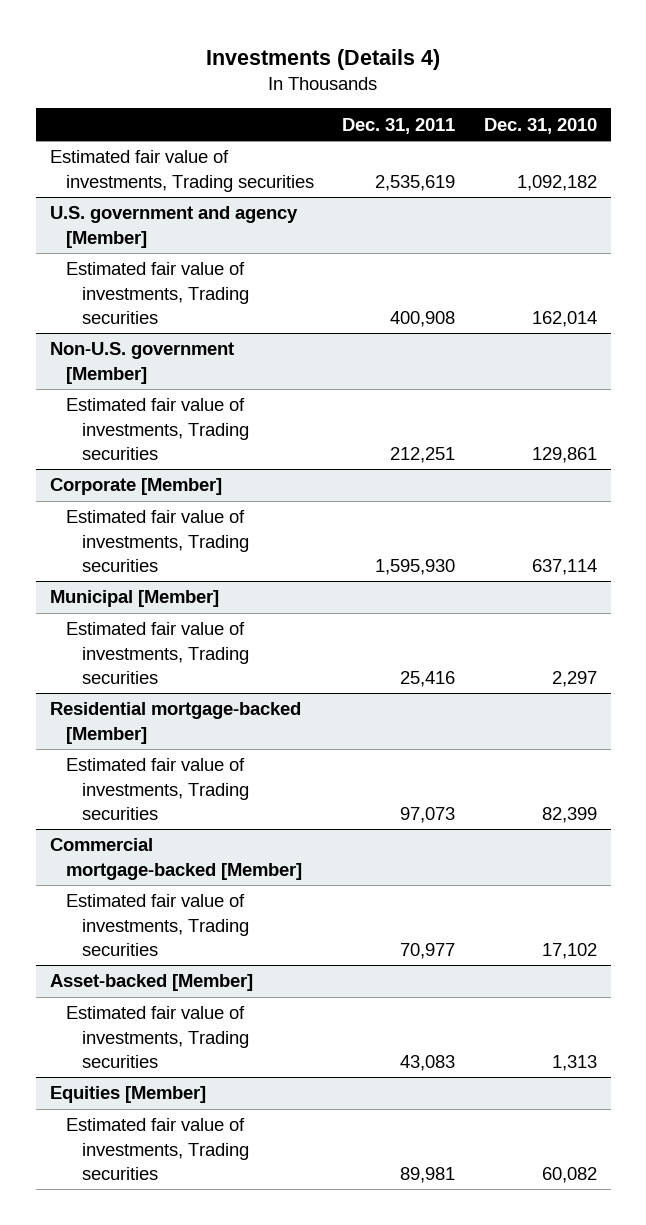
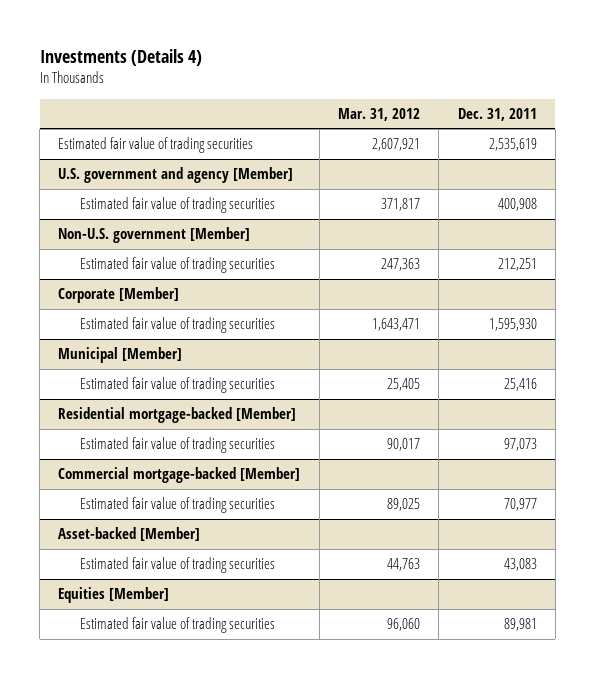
[483,117,597,134] Dec. 31, 2010 -> none
none -> [337,107,420,121] Mar. 31, 2012
[49,150,314,192] Estimated fair value of investments, Trading securities -> [58,137,254,154] Estimated fair value of trading securities
[65,262,250,324] Estimated fair value of investments, Trading securities -> [79,197,275,214] Estimated fair value of trading securities
[65,398,250,460] Estimated fair value of investments, Trading securities -> [79,257,275,274] Estimated fair value of trading securities
[65,510,250,572] Estimated fair value of investments, Trading securities -> [79,317,275,334] Estimated fair value of trading securities
[65,622,250,684] Estimated fair value of investments, Trading securities -> [79,377,275,394] Estimated fair value of trading securities
[65,758,250,820] Estimated fair value of investments, Trading securities -> [79,437,275,454] Estimated fair value of trading securities
[65,894,250,956] Estimated fair value of investments, Trading securities -> [79,497,275,514] Estimated fair value of trading securities
[65,1006,250,1068] Estimated fair value of investments, Trading securities -> [79,557,275,574] Estimated fair value of trading securities
[65,1118,250,1180] Estimated fair value of investments, Trading securities -> [79,617,275,634] Estimated fair value of trading securities

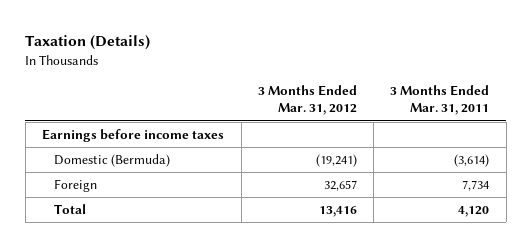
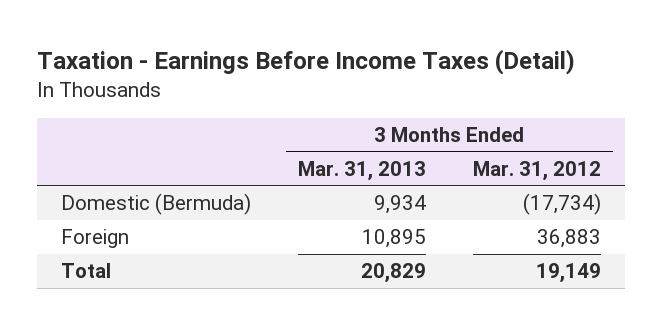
[25,35,151,51] Taxation (Details) -> [37,49,576,76] Taxation - Earnings Before Income Taxes (Detail)
[390,85,490,116] 3 Months Ended Mar. 31, 2011 -> none
none -> [297,160,426,181] Mar. 31, 2013
[42,129,225,143] Earnings before income taxes -> none
[315,154,357,168] (19,241) -> [523,193,602,216] (17,734)
[323,180,357,192] 32,657 -> [537,229,602,249] 36,883
[318,206,357,218] 13,416 -> [536,263,602,284] 19,149

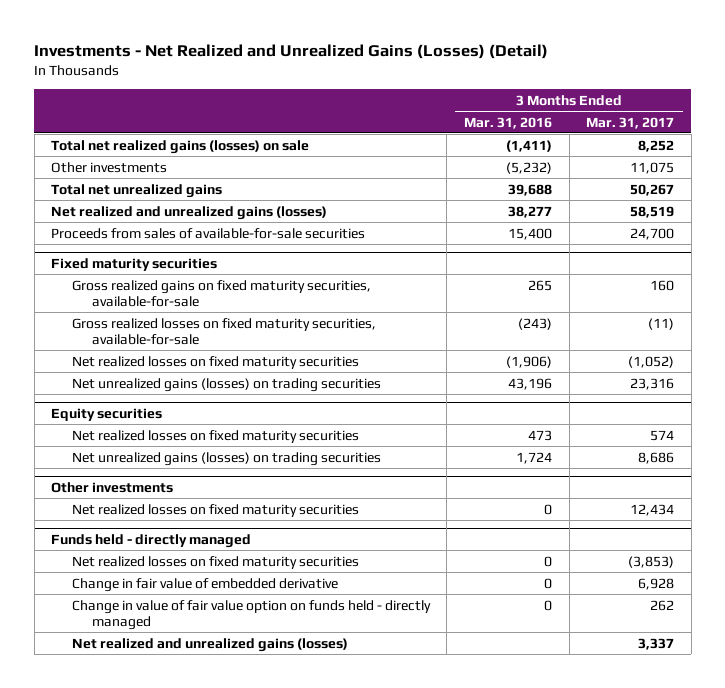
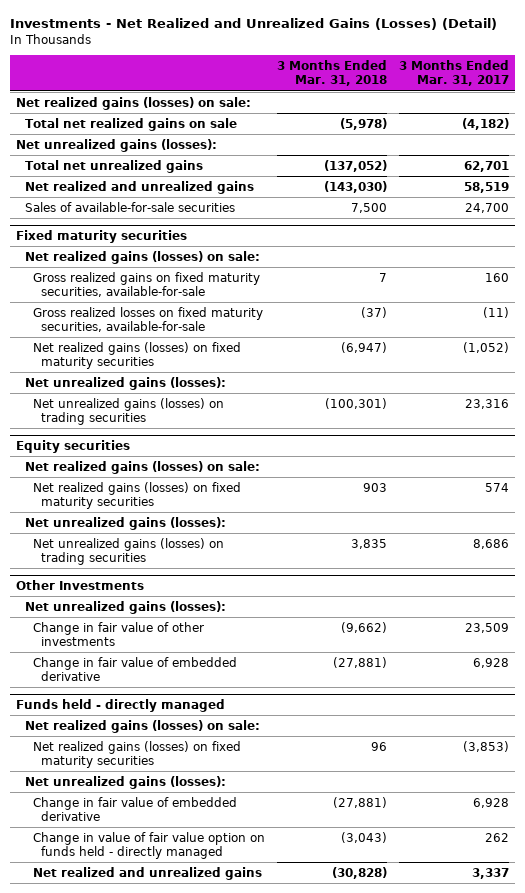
[463,116,552,129] Mar. 31, 2016 -> none
none -> [276,59,387,87] 3 Months Ended Mar. 31, 2018
[51,161,168,173] Other investments -> none
none -> [16,96,252,110] Net realized gains (losses) on sale:
[51,139,310,154] Total net realized gains (losses) on sale -> [24,117,237,131] Total net realized gains on sale
[638,139,675,152] 8,252 -> [461,117,509,130] (4,182)
none -> [16,138,218,152] Net unrealized gains (losses):
[630,183,675,196] 50,267 -> [463,160,509,172] 62,701
[51,205,328,220] Net realized and unrealized gains (losses) -> [24,180,254,194] Net realized and unrealized gains
[51,227,366,239] Proceeds from sales of available-for-sale securities -> [24,201,235,212] Sales of available-for-sale securities
none -> [24,250,260,264] Net realized gains (losses) on sale:
[71,355,359,369] Net realized losses on fixed maturity securities -> [32,341,241,370] Net realized gains (losses) on fixed maturity securities
none -> [24,376,226,390] Net unrealized gains (losses):
none -> [24,460,260,474] Net realized gains (losses) on sale:
[71,429,359,443] Net realized losses on fixed maturity securities -> [32,481,241,510] Net realized gains (losses) on fixed maturity securities
none -> [24,516,226,530] Net unrealized gains (losses):
[71,503,359,517] Net realized losses on fixed maturity securities -> none
[51,481,174,493] Other investments -> [16,579,145,590] Other Investments
none -> [24,600,226,614] Net unrealized gains (losses):
none -> [32,621,204,647] Change in fair value of other investments
none -> [32,656,237,682] Change in fair value of embedded derivative
none -> [24,719,260,733] Net realized gains (losses) on sale:
[71,555,359,569] Net realized losses on fixed maturity securities -> [32,740,241,769] Net realized gains (losses) on fixed maturity securities
none -> [24,775,226,789] Net unrealized gains (losses):
[71,637,348,652] Net realized and unrealized gains (losses) -> [32,866,262,880] Net realized and unrealized gains

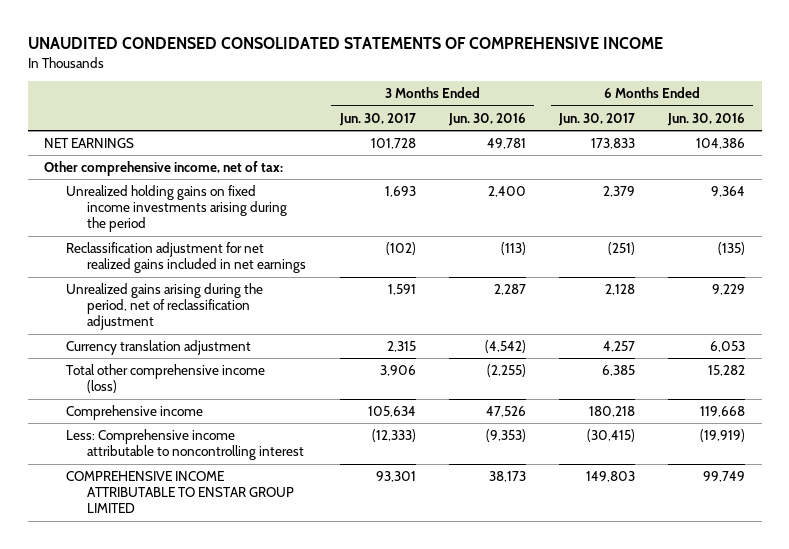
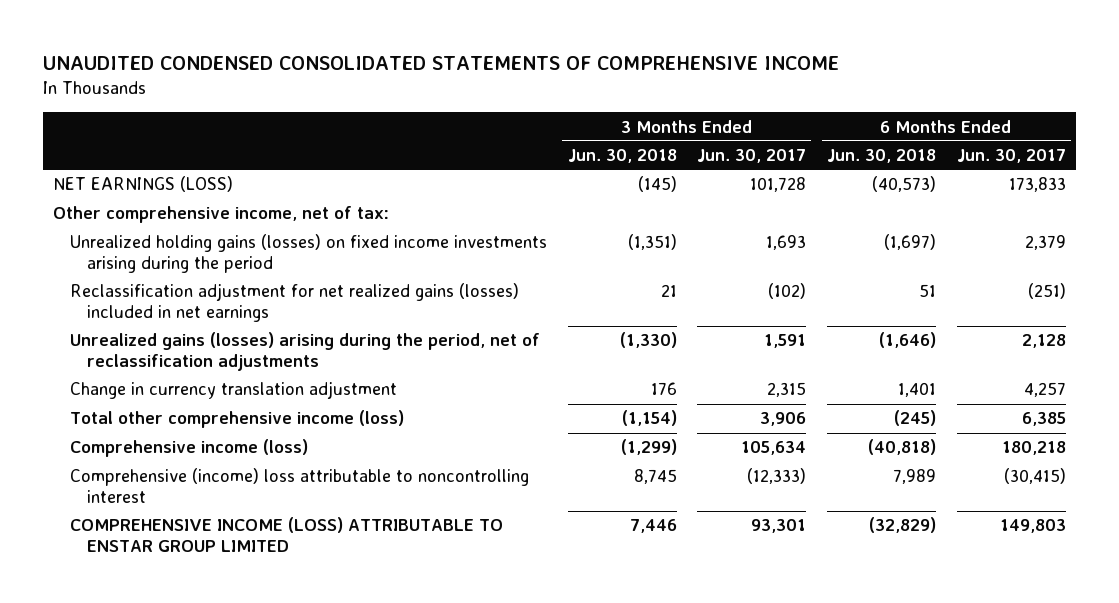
[447,112,526,126] Jun. 30, 2016 -> none
[667,112,746,126] Jun. 30, 2016 -> none
none -> [567,149,677,164] Jun. 30, 2018
none -> [826,149,936,164] Jun. 30, 2018
[44,138,135,149] NET EARNINGS -> [52,176,233,193] NET EARNINGS (LOSS)
[65,185,288,233] Unrealized holding gains on fixed income investments arising during the period -> [69,234,547,274] Unrealized holding gains (losses) on fixed income investments arising during the period
[65,242,307,274] Reclassification adjustment for net realized gains included in net earnings -> [69,283,519,323] Reclassification adjustment for net realized gains (losses) included in net earnings
[65,283,263,331] Unrealized gains arising during the period, net of reclassification adjustment -> [69,332,540,372] Unrealized gains (losses) arising during the period, net of reclassification adjustments
[65,340,251,356] Currency translation adjustment -> [69,381,397,400] Change in currency translation adjustment
[65,405,203,421] Comprehensive income -> [69,439,308,458] Comprehensive income (loss)
[65,429,305,461] Less: Comprehensive income attributable to noncontrolling interest -> [69,468,529,504] Comprehensive (income) loss attributable to noncontrolling interest
[65,471,295,514] COMPREHENSIVE INCOME ATTRIBUTABLE TO ENSTAR GROUP LIMITED -> [69,517,503,553] COMPREHENSIVE INCOME (LOSS) ATTRIBUTABLE TO ENSTAR GROUP LIMITED

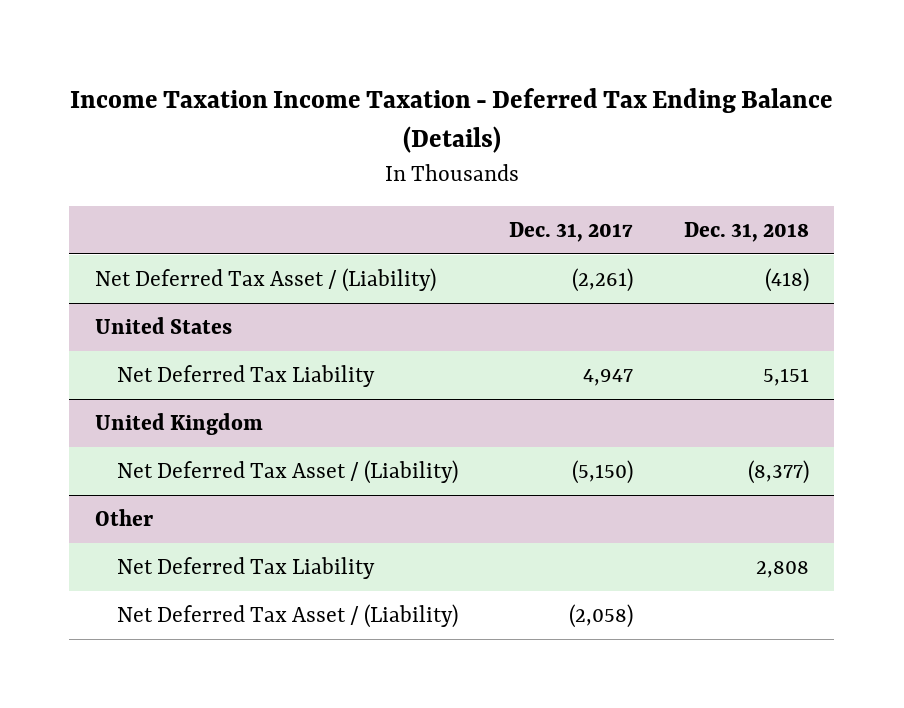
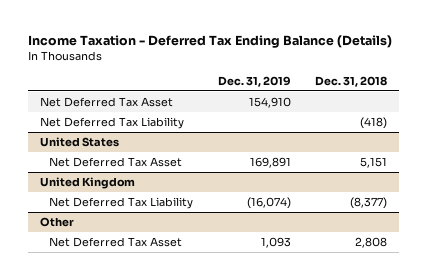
[69,88,833,154] Income Taxation Income Taxation - Deferred Tax Ending Balance (Details) -> [27,34,392,48] Income Taxation - Deferred Tax Ending Balance (Details)
[508,222,633,243] Dec. 31, 2017 -> none
none -> [217,75,291,87] Dec. 31, 2019
none -> [40,96,174,107] Net Deferred Tax Asset
[94,267,436,292] Net Deferred Tax Asset / (Liability) -> [40,116,185,129] Net Deferred Tax Liability
[116,364,375,387] Net Deferred Tax Liability -> [49,156,183,167] Net Deferred Tax Asset
[116,459,458,484] Net Deferred Tax Asset / (Liability) -> [49,196,194,209] Net Deferred Tax Liability
[116,603,458,628] Net Deferred Tax Asset / (Liability) -> none
[116,556,375,579] Net Deferred Tax Liability -> [49,236,183,247] Net Deferred Tax Asset

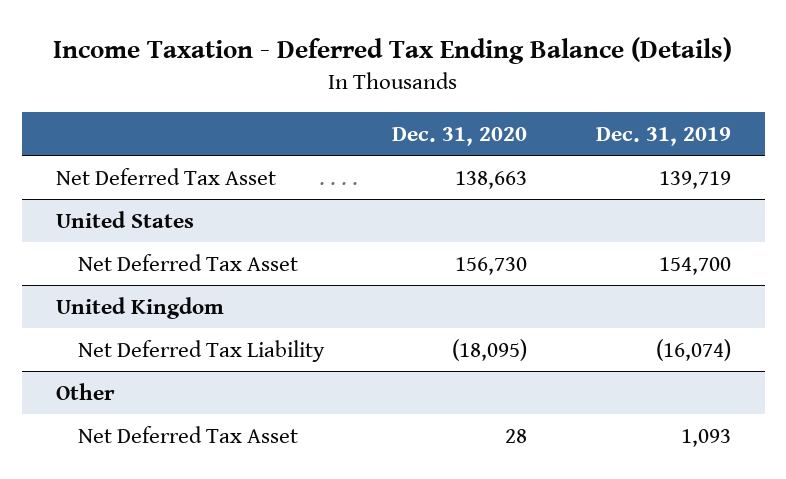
[314,75,387,87] Dec. 31, 2018 -> none
none -> [392,126,528,146] Dec. 31, 2020
[40,116,185,129] Net Deferred Tax Liability -> none
[248,96,291,108] 154,910 -> [658,170,731,189] 139,719
[249,156,291,168] 169,891 -> [658,256,731,275] 154,700

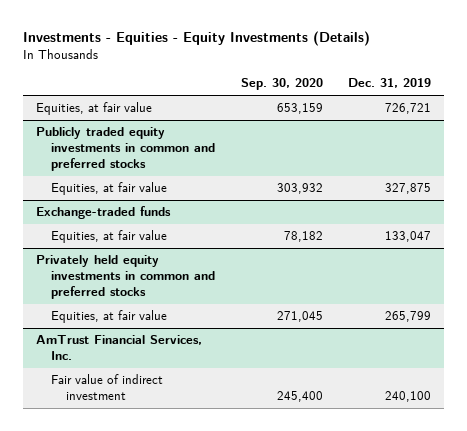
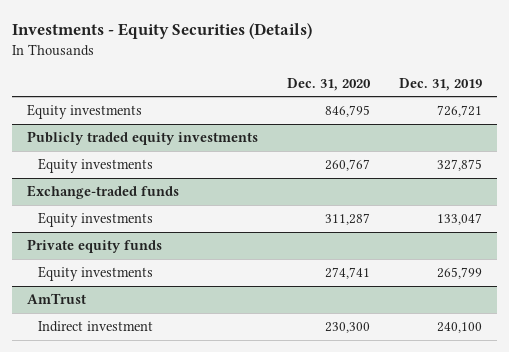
[22,30,370,46] Investments - Equities - Equity Investments (Details) -> [11,22,312,39] Investments - Equity Securities (Details)
[240,78,323,91] Sep. 30, 2020 -> none
none -> [286,77,371,91] Dec. 31, 2020
[35,102,152,116] Equities, at fair value -> [26,104,142,120] Equity investments
[35,127,215,172] Publicly traded equity investments in common and preferred stocks -> [26,131,258,146] Publicly traded equity investments
[50,182,167,196] Equities, at fair value -> [37,158,153,174] Equity investments
[50,230,167,244] Equities, at fair value -> [37,212,153,228] Equity investments
[35,255,215,300] Privately held equity investments in common and preferred stocks -> [26,239,162,254] Private equity funds
[50,310,167,324] Equities, at fair value -> [37,266,153,282] Equity investments
[35,335,202,361] AmTrust Financial Services, Inc. -> [26,293,86,305] AmTrust
[50,374,163,401] Fair value of indirect investment -> [37,321,153,333] Indirect investment

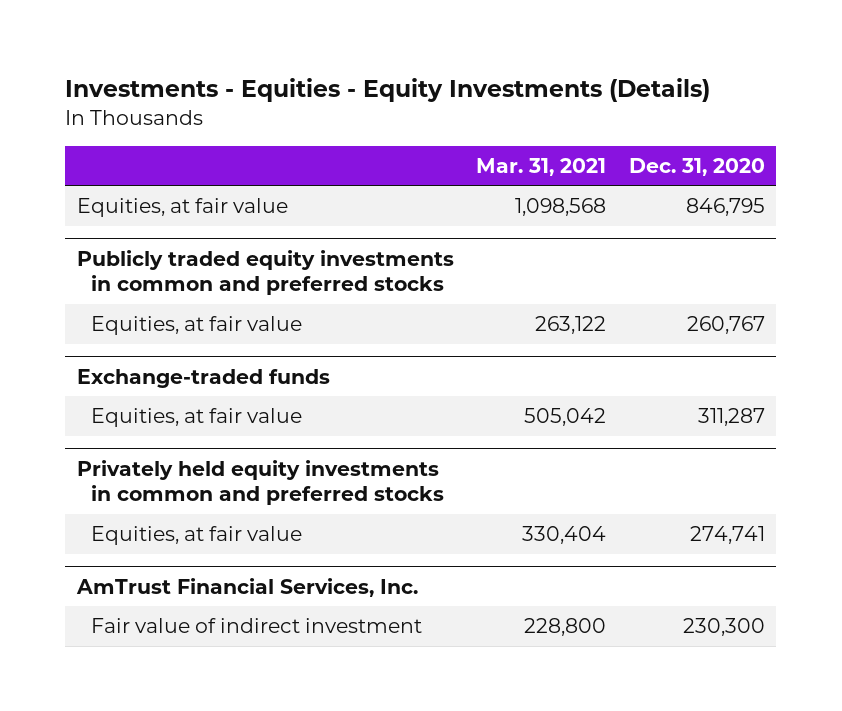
[11,22,312,39] Investments - Equity Securities (Details) -> [65,78,711,103] Investments - Equities - Equity Investments (Details)
[399,77,483,91] Dec. 31, 2019 -> none
none -> [476,157,607,176] Mar. 31, 2021
[26,104,142,120] Equity investments -> [76,198,288,218] Equities, at fair value
[26,131,258,146] Publicly traded equity investments -> [76,249,454,296] Publicly traded equity investments in common and preferred stocks
[37,158,153,174] Equity investments -> [91,316,303,336] Equities, at fair value
[37,212,153,228] Equity investments -> [91,408,303,428] Equities, at fair value
[26,239,162,254] Private equity funds -> [76,459,445,506] Privately held equity investments in common and preferred stocks
[37,266,153,282] Equity investments -> [91,526,303,546] Equities, at fair value
[26,293,86,305] AmTrust -> [75,577,418,597] AmTrust Financial Services, Inc.
[37,321,153,333] Indirect investment -> [91,618,423,634] Fair value of indirect investment

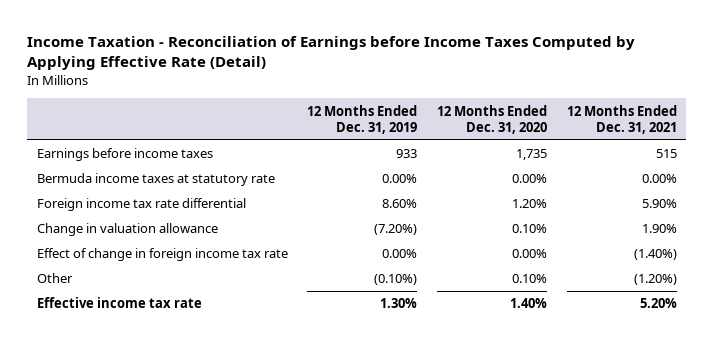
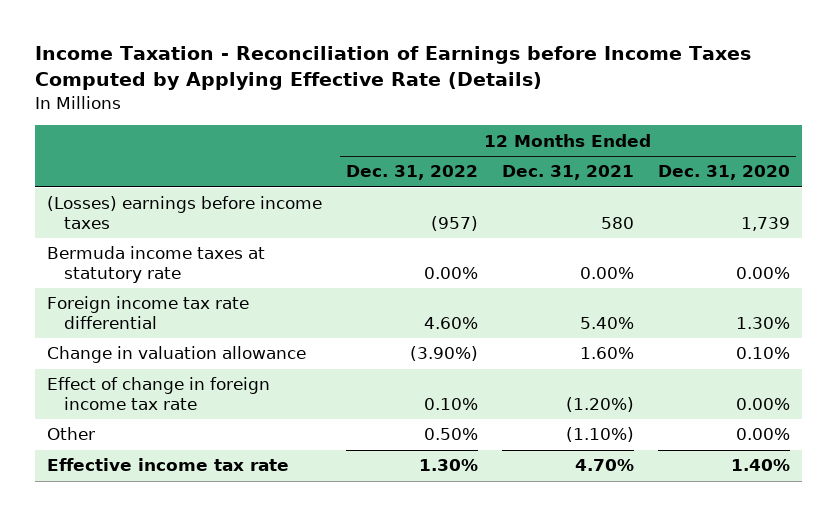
[26,36,635,71] Income Taxation - Reconciliation of Earnings before Income Taxes Computed by Applying Effective Rate (Detail) -> [34,46,751,91] Income Taxation - Reconciliation of Earnings before Income Taxes Computed by Applying Effective Rate (Details)
[307,104,418,134] 12 Months Ended Dec. 31, 2019 -> none
none -> [345,165,478,181] Dec. 31, 2022
[36,148,213,162] Earnings before income taxes -> [46,196,322,230] (Losses) earnings before income taxes
[515,149,547,161] 1,735 -> [740,217,790,232] 1,739
[655,149,677,159] 515 -> [600,217,634,230] 580
[511,199,547,209] 1.20% -> [735,317,790,330] 1.30%
[641,199,677,209] 5.90% -> [579,317,634,330] 5.40%
[641,224,677,234] 1.90% -> [579,347,634,360] 1.60%
[633,249,677,261] (1.40%) -> [565,397,634,413] (1.20%)
[511,274,547,284] 0.10% -> [735,428,790,441] 0.00%
[633,274,677,286] (1.20%) -> [565,427,634,443] (1.10%)
[639,298,677,309] 5.20% -> [574,459,634,472] 4.70%

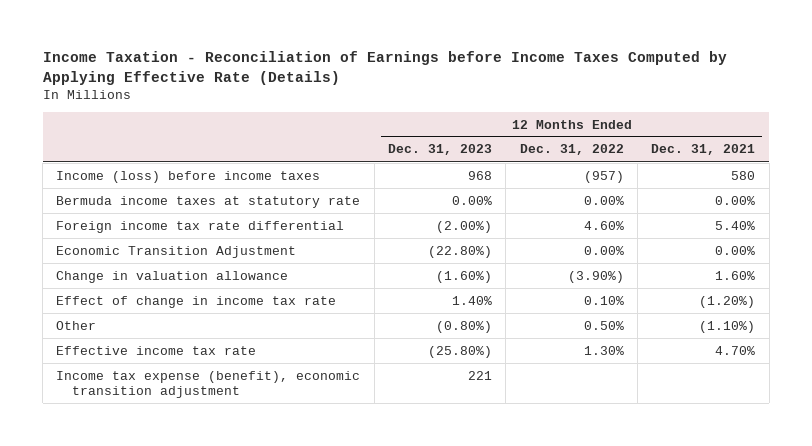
[657,165,790,181] Dec. 31, 2020 -> none
none -> [387,144,492,156] Dec. 31, 2023
[46,196,322,230] (Losses) earnings before income taxes -> [56,170,321,183] Income (loss) before income taxes
none -> [56,245,297,258] Economic Transition Adjustment
[46,377,270,411] Effect of change in foreign income tax rate -> [56,295,337,308] Effect of change in income tax rate
none -> [56,370,361,399] Income tax expense (benefit), economic transition adjustment

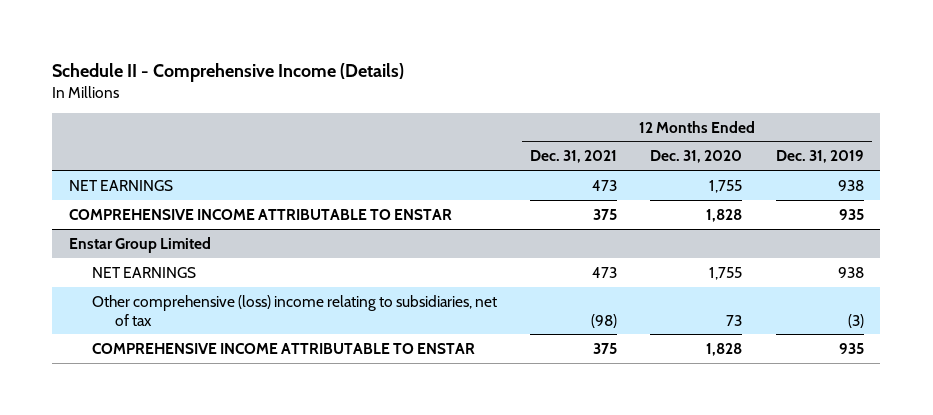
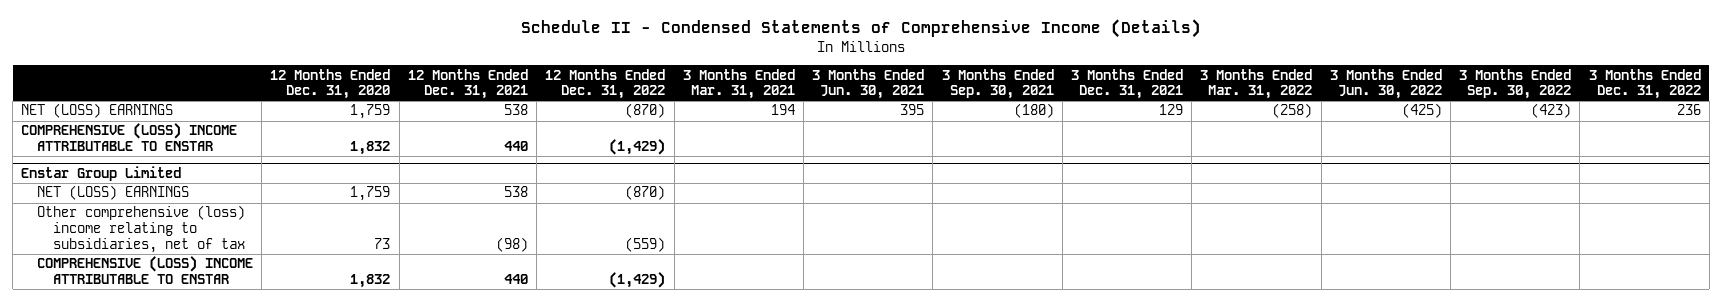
[52,62,405,82] Schedule II - Comprehensive Income (Details) -> [520,19,1201,39] Schedule II - Condensed Statements of Comprehensive Income (Details)
[775,150,864,164] Dec. 31, 2019 -> none
none -> [545,68,666,100] 12 Months Ended Dec. 31, 2022
none -> [682,68,795,100] 3 Months Ended Mar. 31, 2021
none -> [812,68,925,100] 3 Months Ended Jun. 30, 2021
none -> [941,68,1054,100] 3 Months Ended Sep. 30, 2021
none -> [1070,68,1183,100] 3 Months Ended Dec. 31, 2021
none -> [1200,68,1313,100] 3 Months Ended Mar. 31, 2022
none -> [1329,68,1442,100] 3 Months Ended Jun. 30, 2022
none -> [1459,68,1572,100] 3 Months Ended Sep. 30, 2022
none -> [1588,68,1701,100] 3 Months Ended Dec. 31, 2022
[68,179,173,191] NET EARNINGS -> [21,103,174,119] NET (LOSS) EARNINGS
[592,179,618,191] 473 -> [503,104,528,116] 538
[709,179,743,193] 1,755 -> [350,104,391,120] 1,759
[68,208,452,220] COMPREHENSIVE INCOME ATTRIBUTABLE TO ENSTAR -> [21,123,238,152] COMPREHENSIVE (LOSS) INCOME ATTRIBUTABLE TO ENSTAR
[593,208,618,220] 375 -> [503,141,528,152] 440
[706,208,743,222] 1,828 -> [350,141,391,156] 1,832
[91,266,196,278] NET EARNINGS -> [37,185,190,201] NET (LOSS) EARNINGS
[592,266,618,278] 473 -> [503,186,528,198] 538
[709,266,743,280] 1,755 -> [350,186,391,202] 1,759
[91,342,475,354] COMPREHENSIVE INCOME ATTRIBUTABLE TO ENSTAR -> [37,256,254,285] COMPREHENSIVE (LOSS) INCOME ATTRIBUTABLE TO ENSTAR
[593,342,618,354] 375 -> [503,274,528,285] 440
[706,342,743,356] 1,828 -> [350,274,391,289] 1,832

